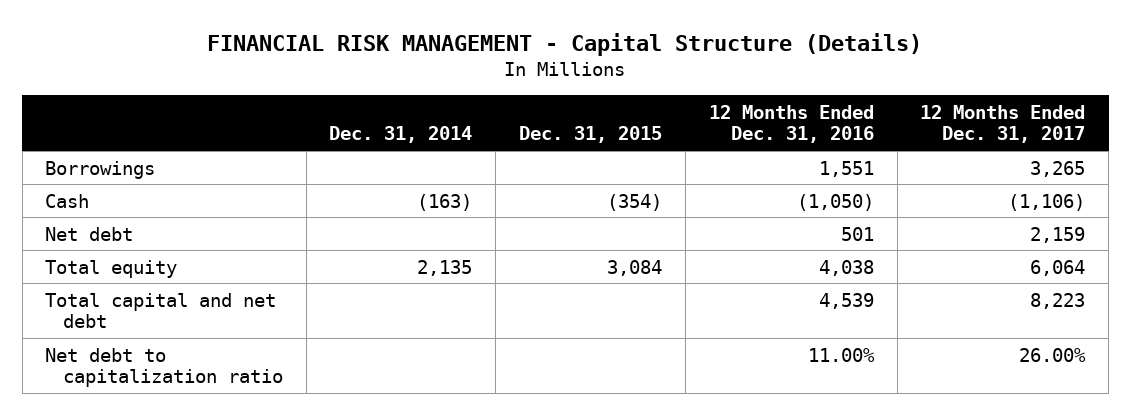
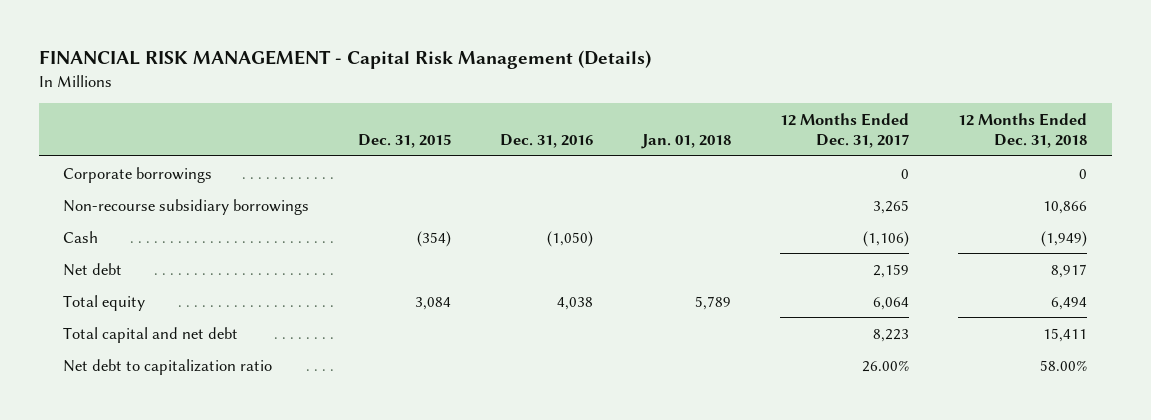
[207,33,923,57] FINANCIAL RISK MANAGEMENT - Capital Structure (Details) -> [38,50,651,70] FINANCIAL RISK MANAGEMENT - Capital Risk Management (Details)
[329,126,473,144] Dec. 31, 2014 -> none
[708,104,874,144] 12 Months Ended Dec. 31, 2016 -> none
none -> [500,134,594,149] Dec. 31, 2016
none -> [641,134,732,150] Jan. 01, 2018
none -> [958,112,1088,149] 12 Months Ended Dec. 31, 2018
none -> [63,166,213,183] Corporate borrowings
[45,160,156,179] Borrowings -> [63,198,310,215] Non-recourse subsidiary borrowings

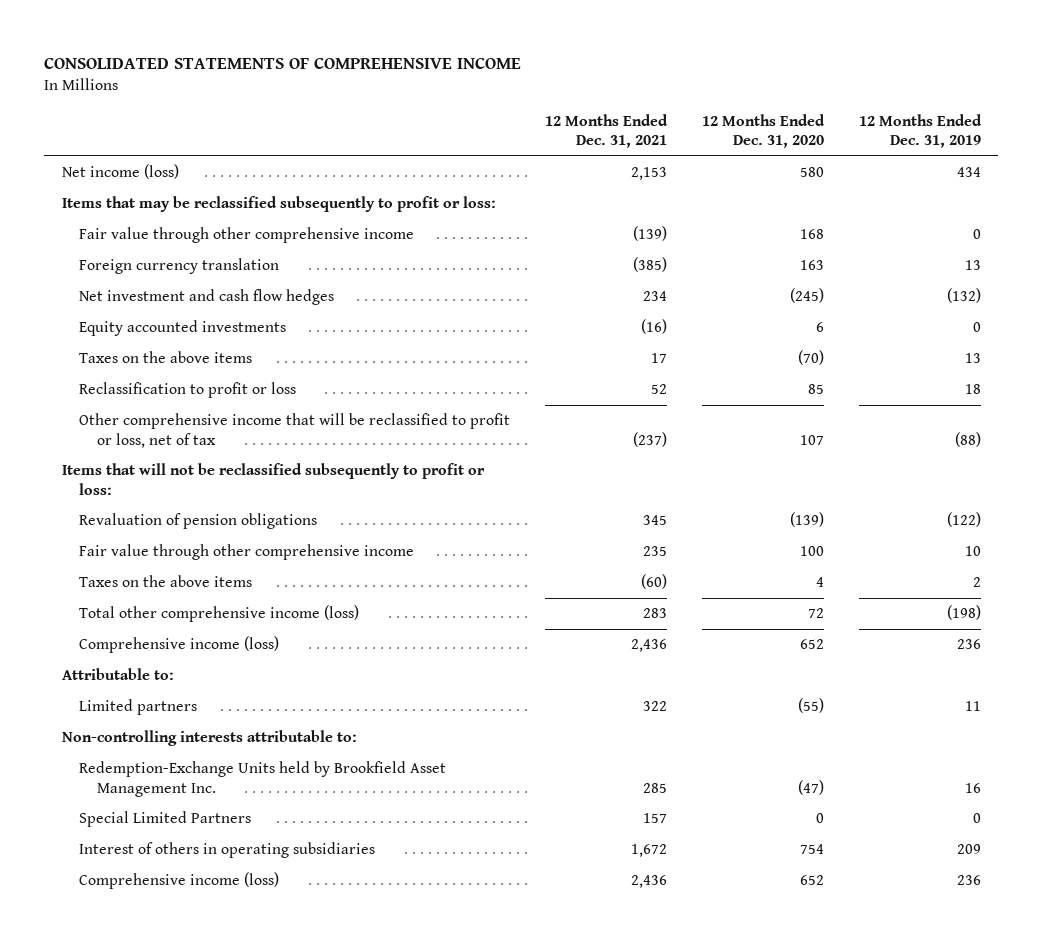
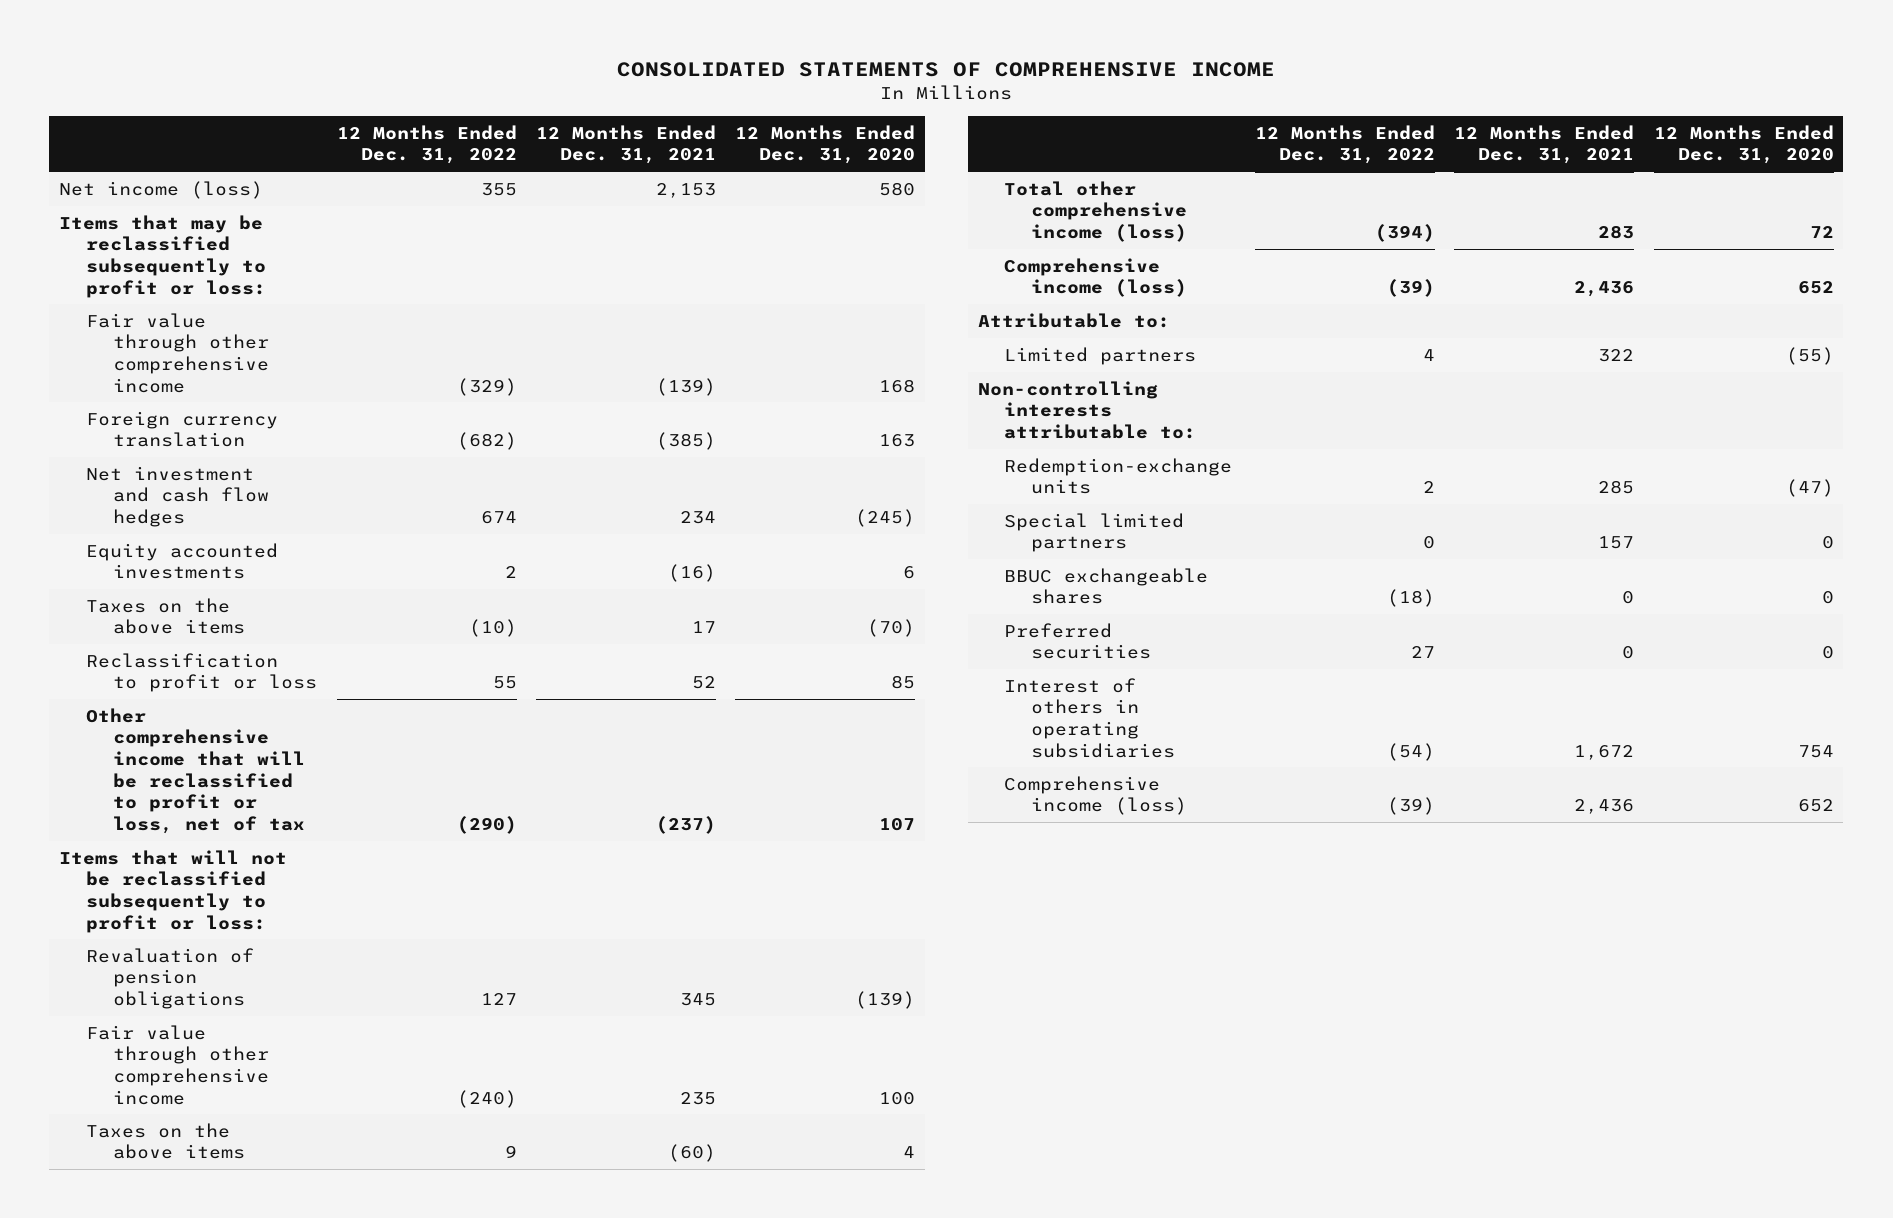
[858,113,982,149] 12 Months Ended Dec. 31, 2019 -> none
none -> [336,124,517,165] 12 Months Ended Dec. 31, 2022
[79,761,447,797] Redemption-Exchange Units held by Brookfield Asset Management Inc. -> [1004,457,1233,495] Redemption-exchange units
[79,811,252,828] Special Limited Partners -> [1004,512,1185,553] Special limited partners
none -> [1004,567,1209,605] BBUC exchangeable shares
none -> [1004,622,1152,660] Preferred securities

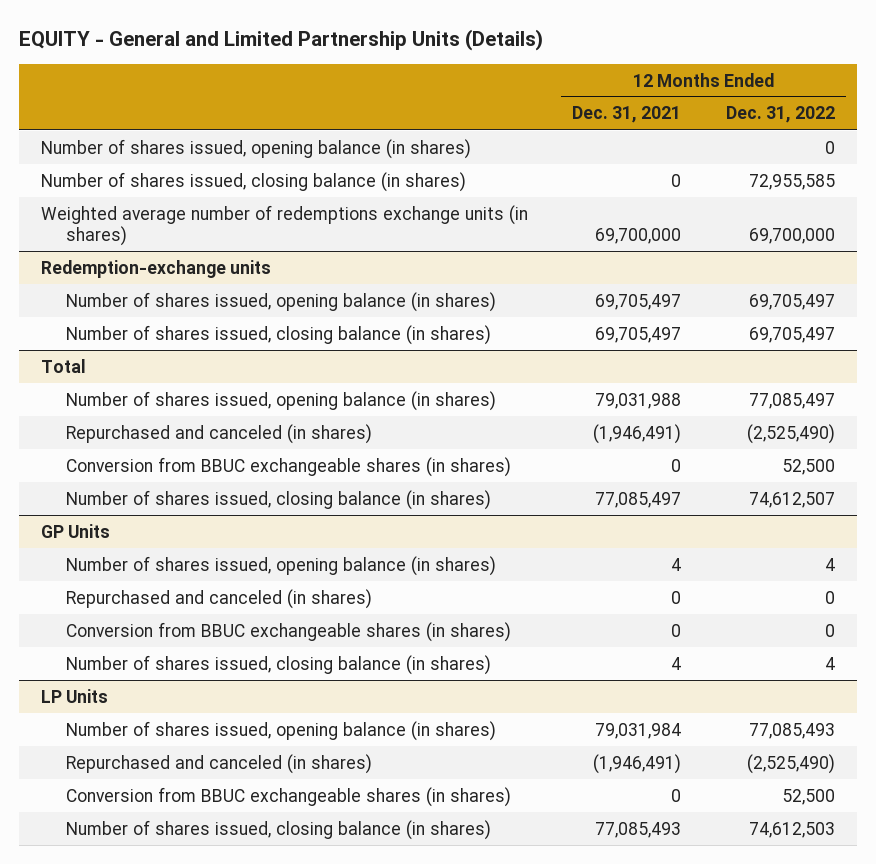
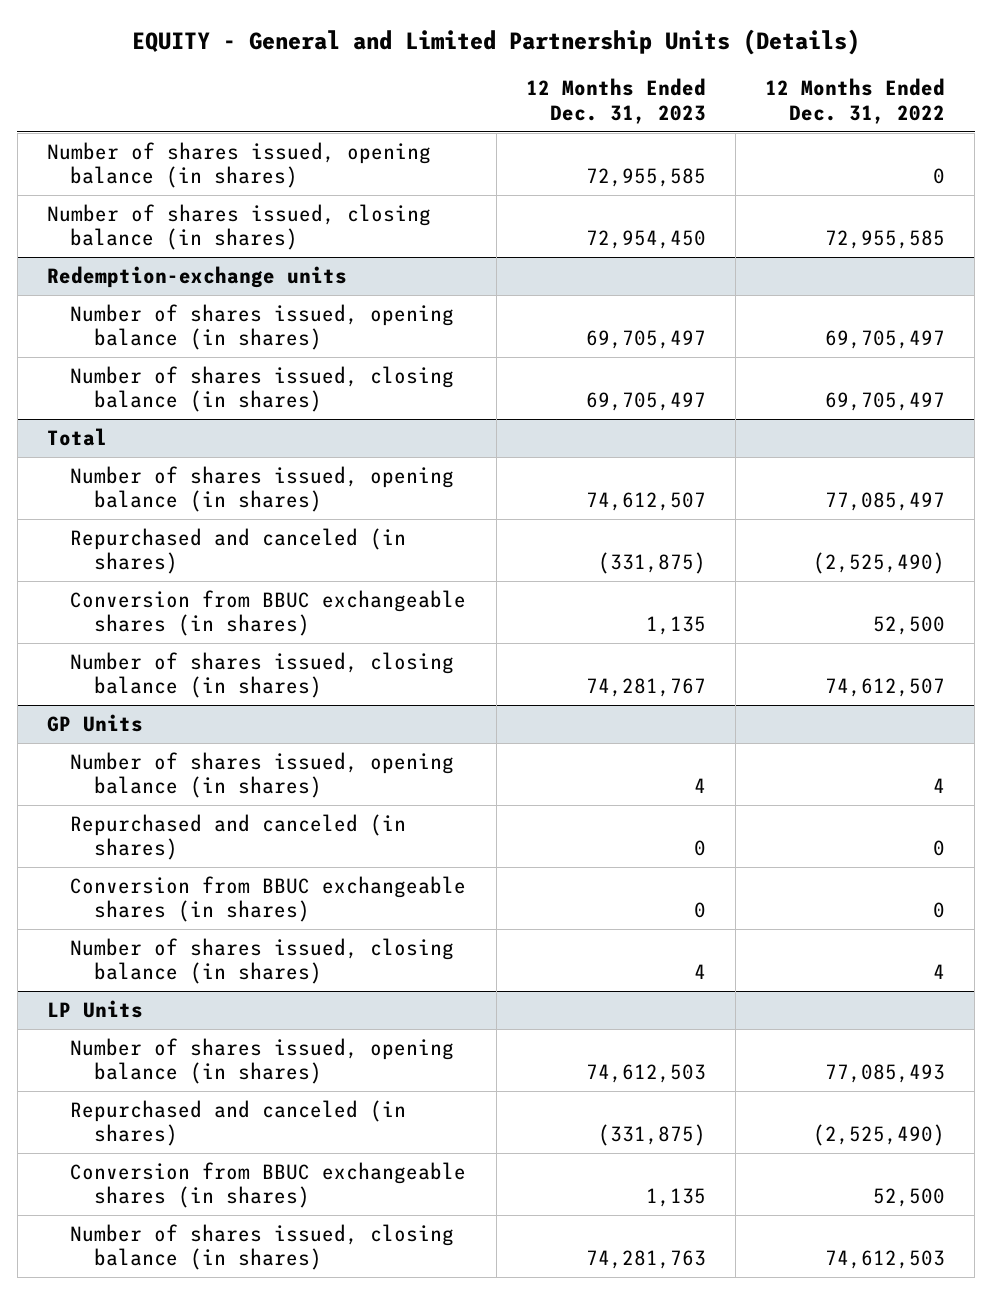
[572,106,682,124] Dec. 31, 2021 -> none
none -> [525,78,706,124] 12 Months Ended Dec. 31, 2023
[40,204,528,246] Weighted average number of redemptions exchange units (in shares) -> none

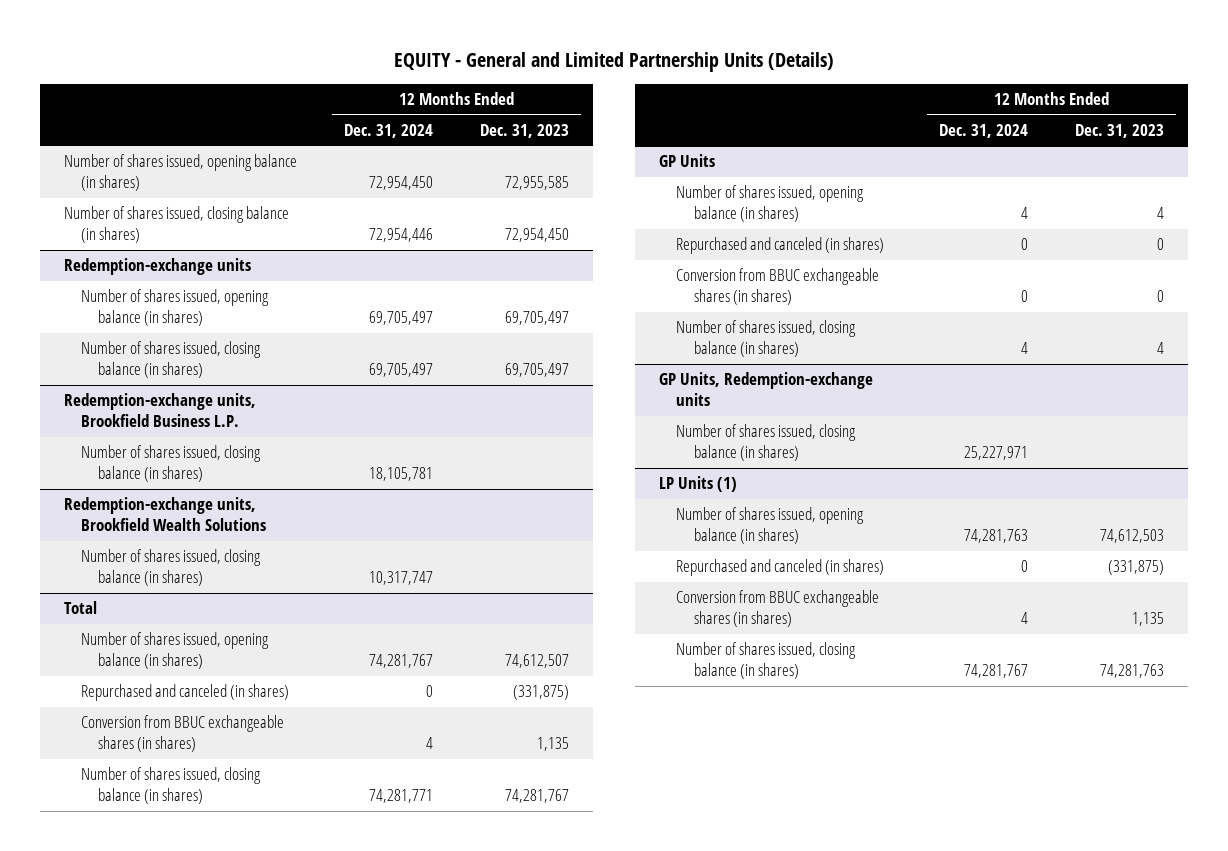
[765,78,946,124] 12 Months Ended Dec. 31, 2022 -> none
none -> [343,123,433,138] Dec. 31, 2024
none -> [63,393,256,428] Redemption-exchange units, Brookfield Business L.P.
none -> [80,445,261,483] Number of shares issued, closing balance (in shares)
none -> [63,497,266,532] Redemption-exchange units, Brookfield Wealth Solutions
none -> [80,549,261,587] Number of shares issued, closing balance (in shares)
none -> [658,372,873,407] GP Units, Redemption-exchange units
none -> [676,424,857,462] Number of shares issued, closing balance (in shares)
[47,1000,144,1019] LP Units -> [658,476,737,493] LP Units (1)

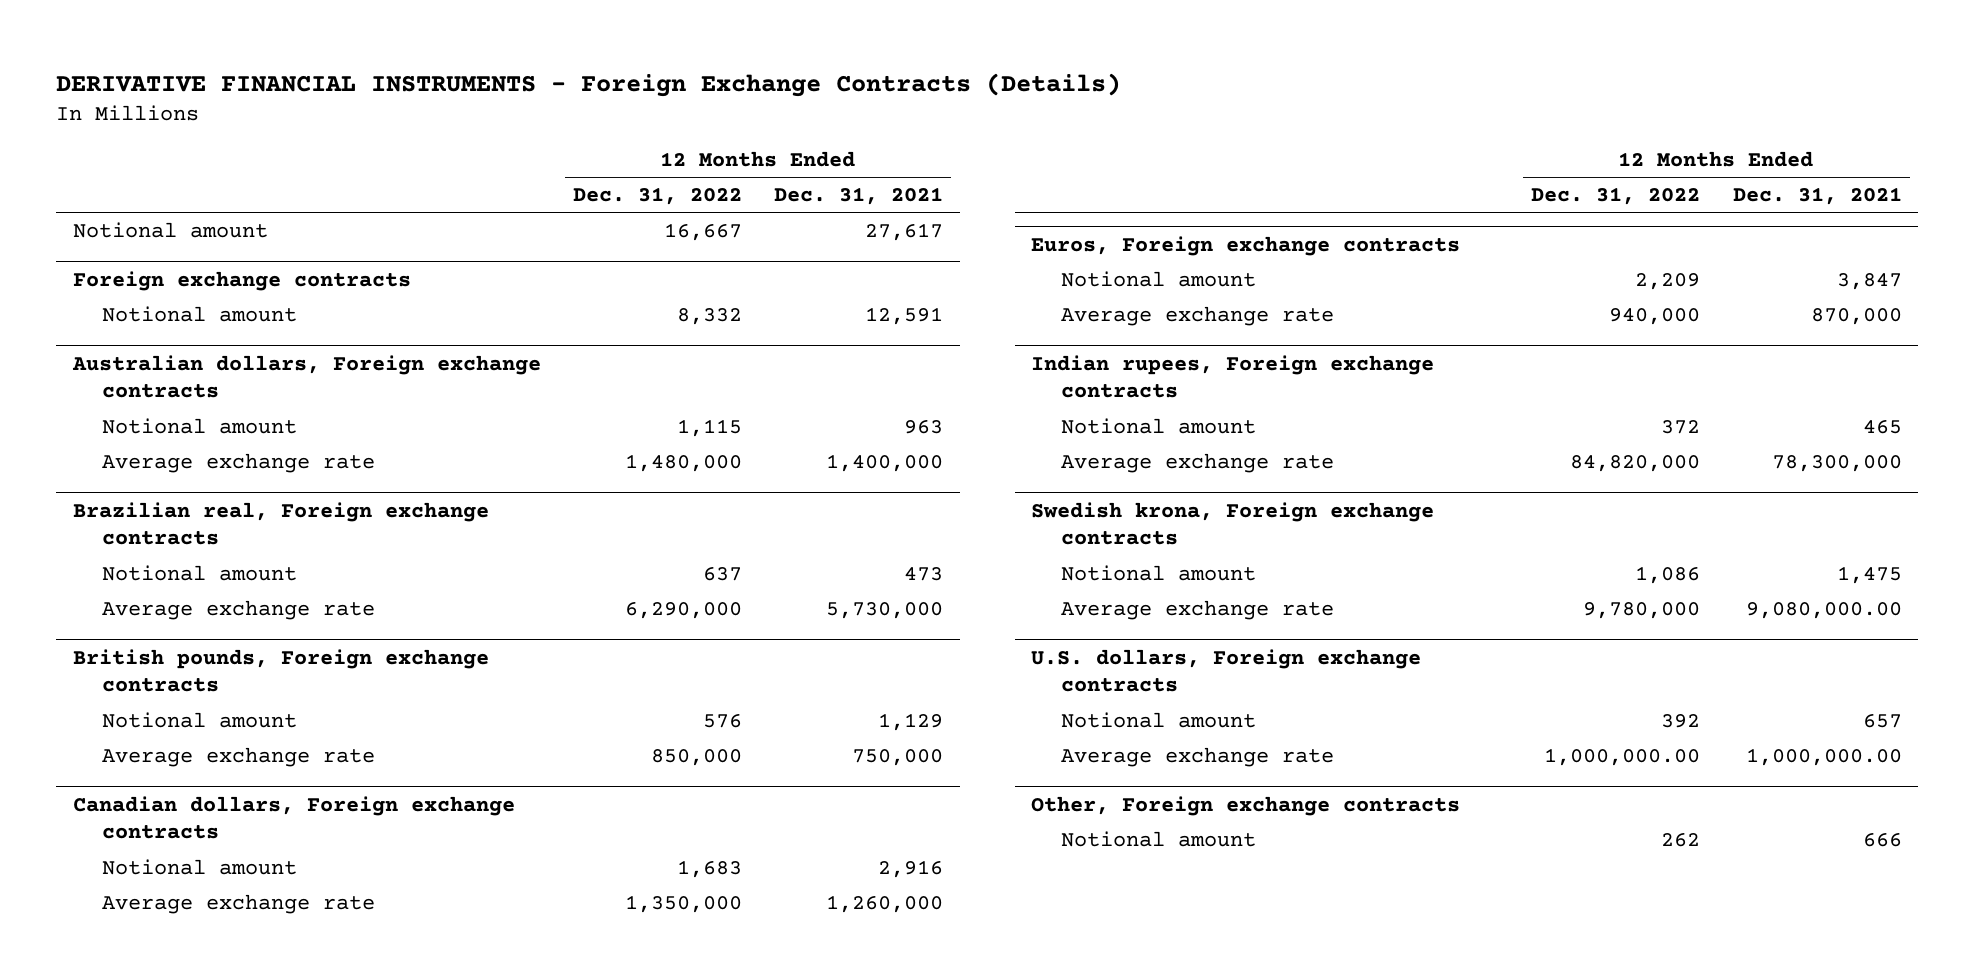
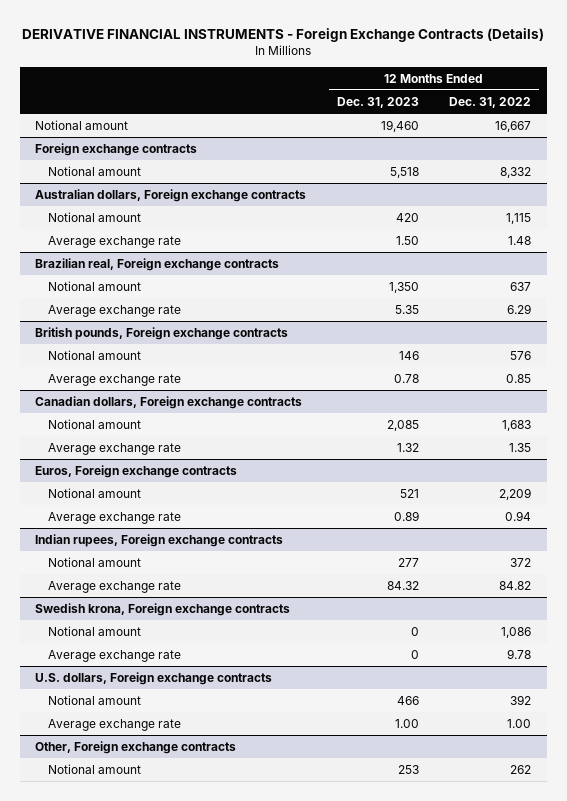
[774,187,944,206] Dec. 31, 2021 -> none
none -> [336,96,419,108] Dec. 31, 2023
[624,453,742,472] 1,480,000 -> [508,235,532,245] 1.48
[624,601,742,619] 6,290,000 -> [507,303,532,314] 6.29
[650,748,742,766] 850,000 -> [506,373,532,383] 0.85
[624,894,742,913] 1,350,000 -> [509,442,532,452] 1.35
[1609,307,1701,325] 940,000 -> [505,510,532,521] 0.94
[1570,454,1701,472] 84,820,000 -> [499,580,532,590] 84.82
[1583,601,1701,619] 9,780,000 -> [507,648,532,659] 9.78
[1544,747,1701,766] 1,000,000.00 -> [507,718,532,728] 1.00

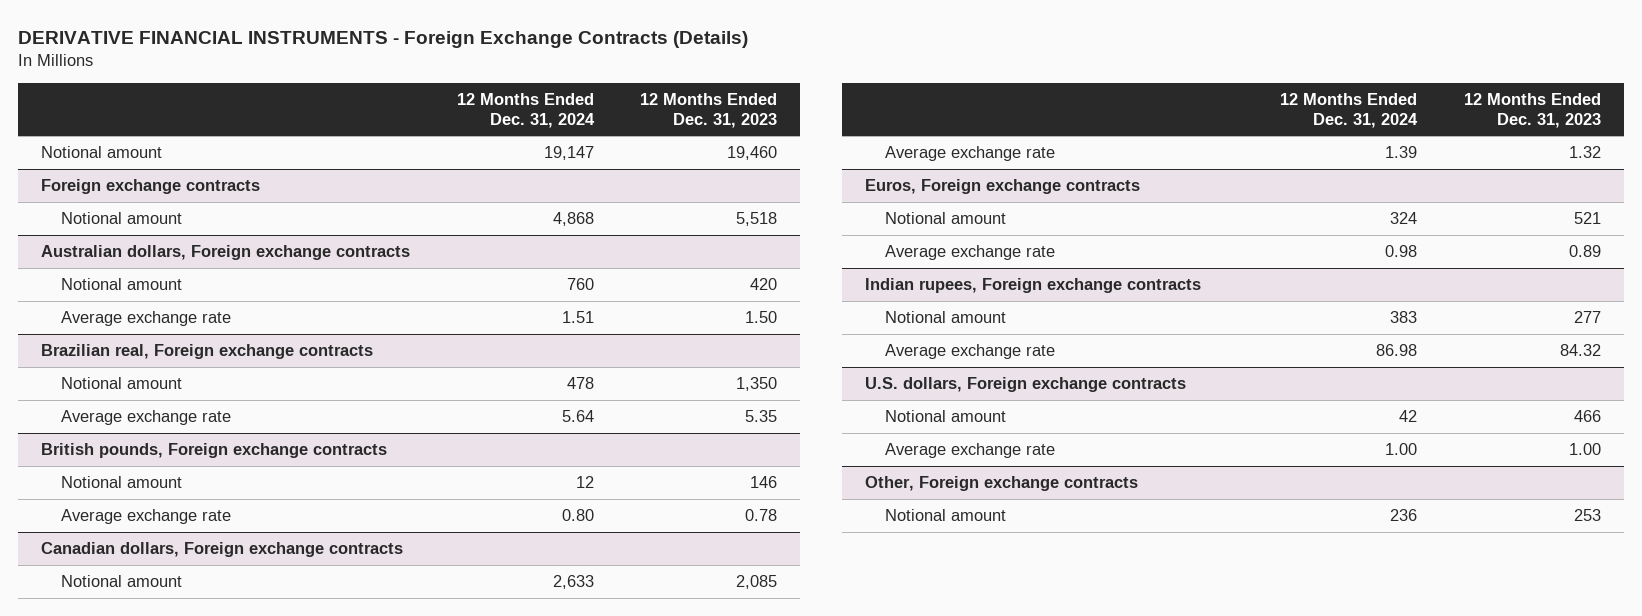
[449,96,532,108] Dec. 31, 2022 -> none
none -> [456,92,595,128] 12 Months Ended Dec. 31, 2024
[35,602,291,616] Swedish krona, Foreign exchange contracts -> none
[47,625,141,636] Notional amount -> none
[47,649,181,662] Average exchange rate -> none

